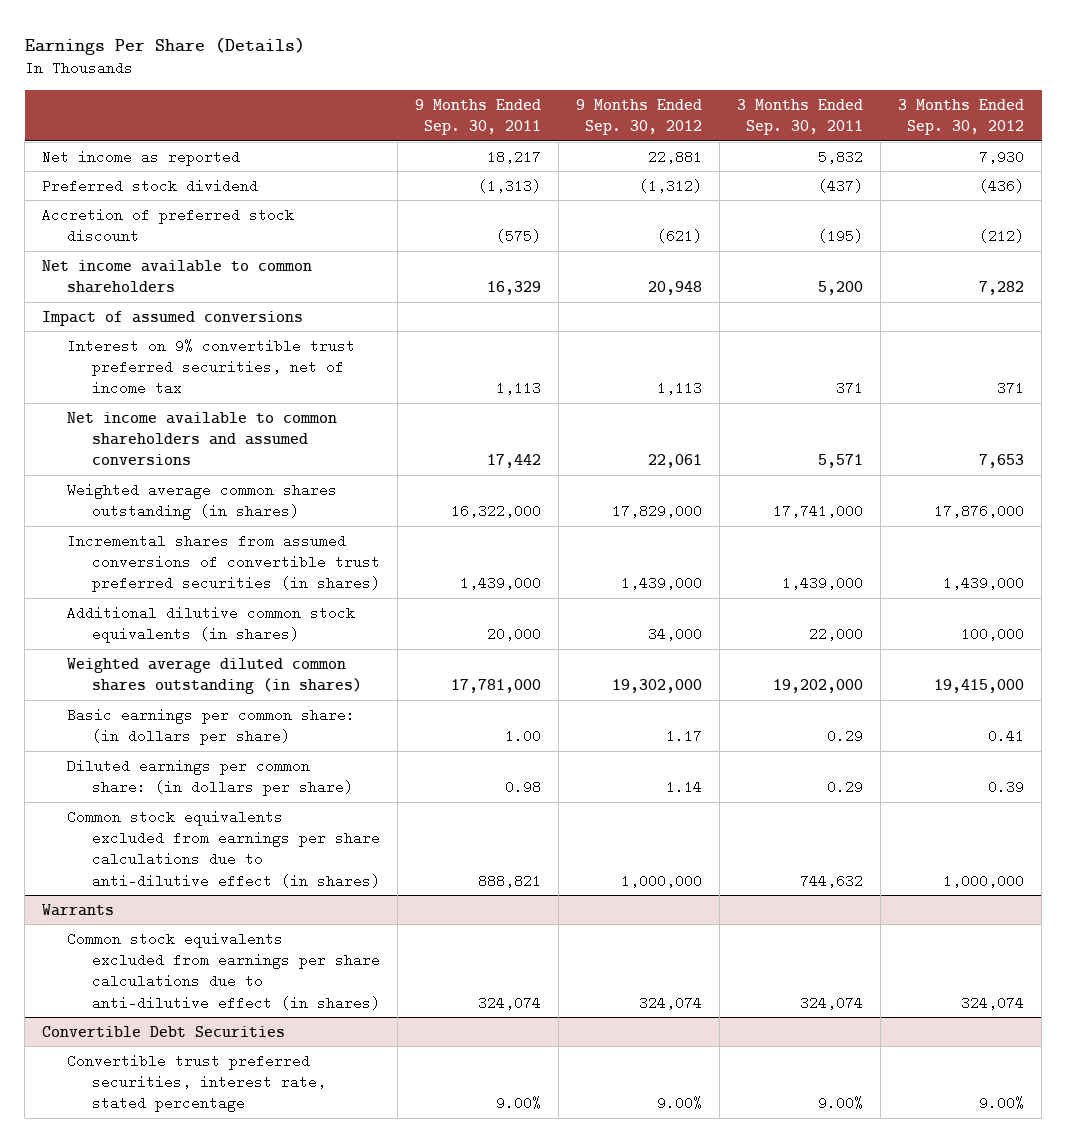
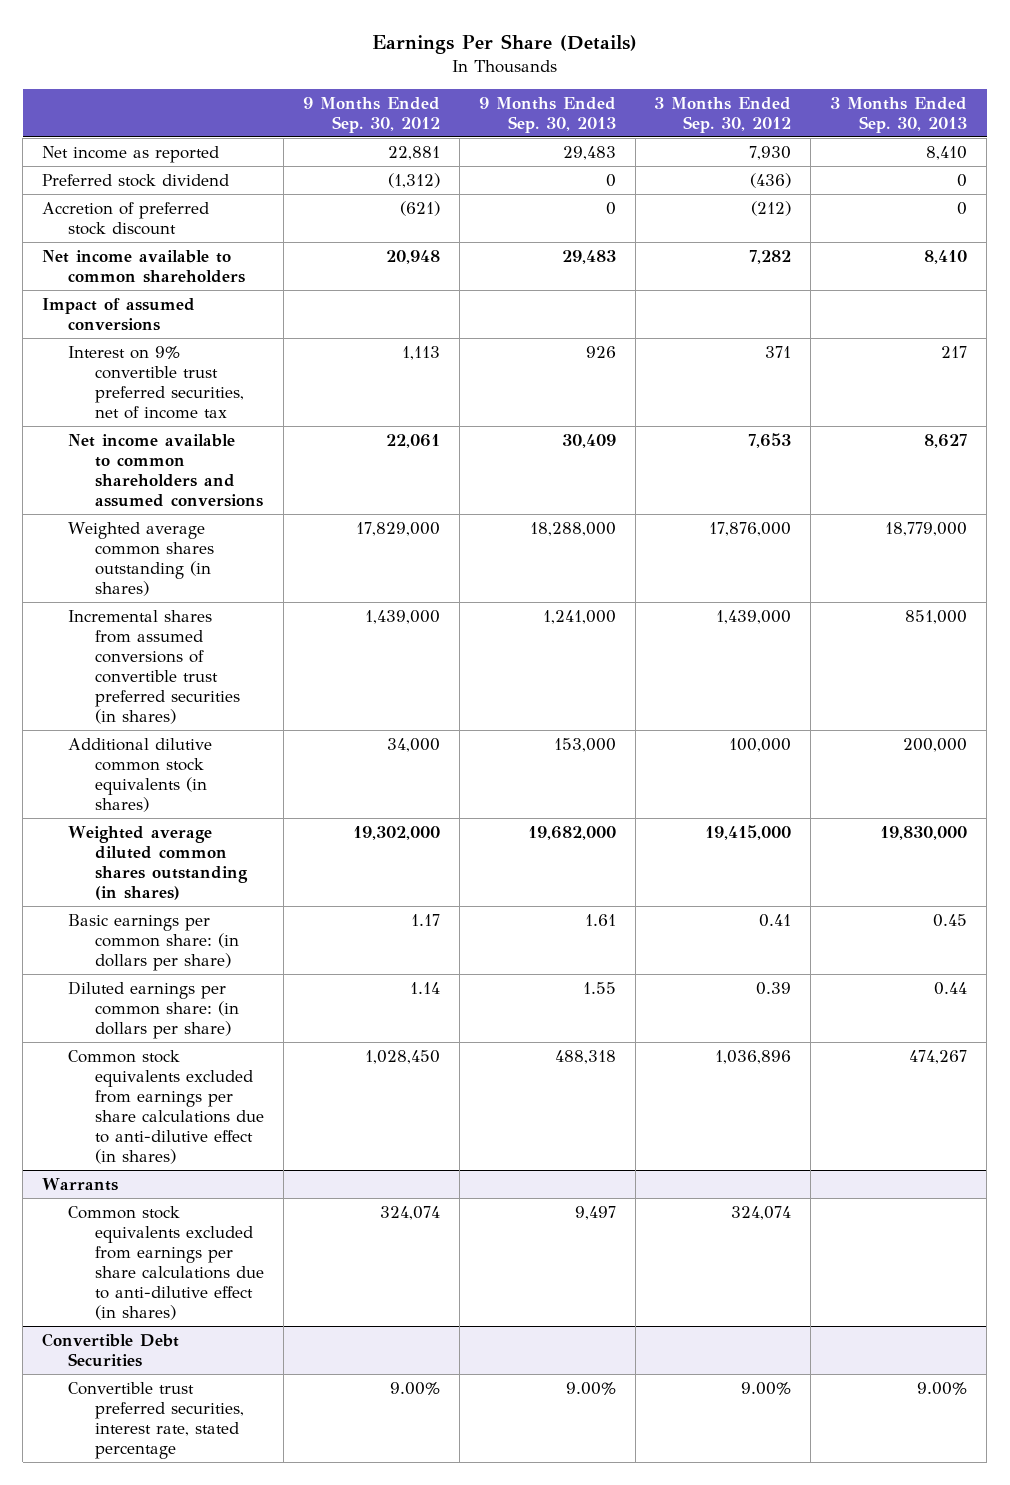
[414,98,541,136] 9 Months Ended Sep. 30, 2011 -> none
[737,98,864,136] 3 Months Ended Sep. 30, 2011 -> none
none -> [478,96,616,133] 9 Months Ended Sep. 30, 2013
none -> [830,96,968,133] 3 Months Ended Sep. 30, 2013
[621,873,703,888] 1,000,000 -> [364,1049,440,1064] 1,028,450
[943,873,1025,888] 1,000,000 -> [715,1049,792,1064] 1,036,896

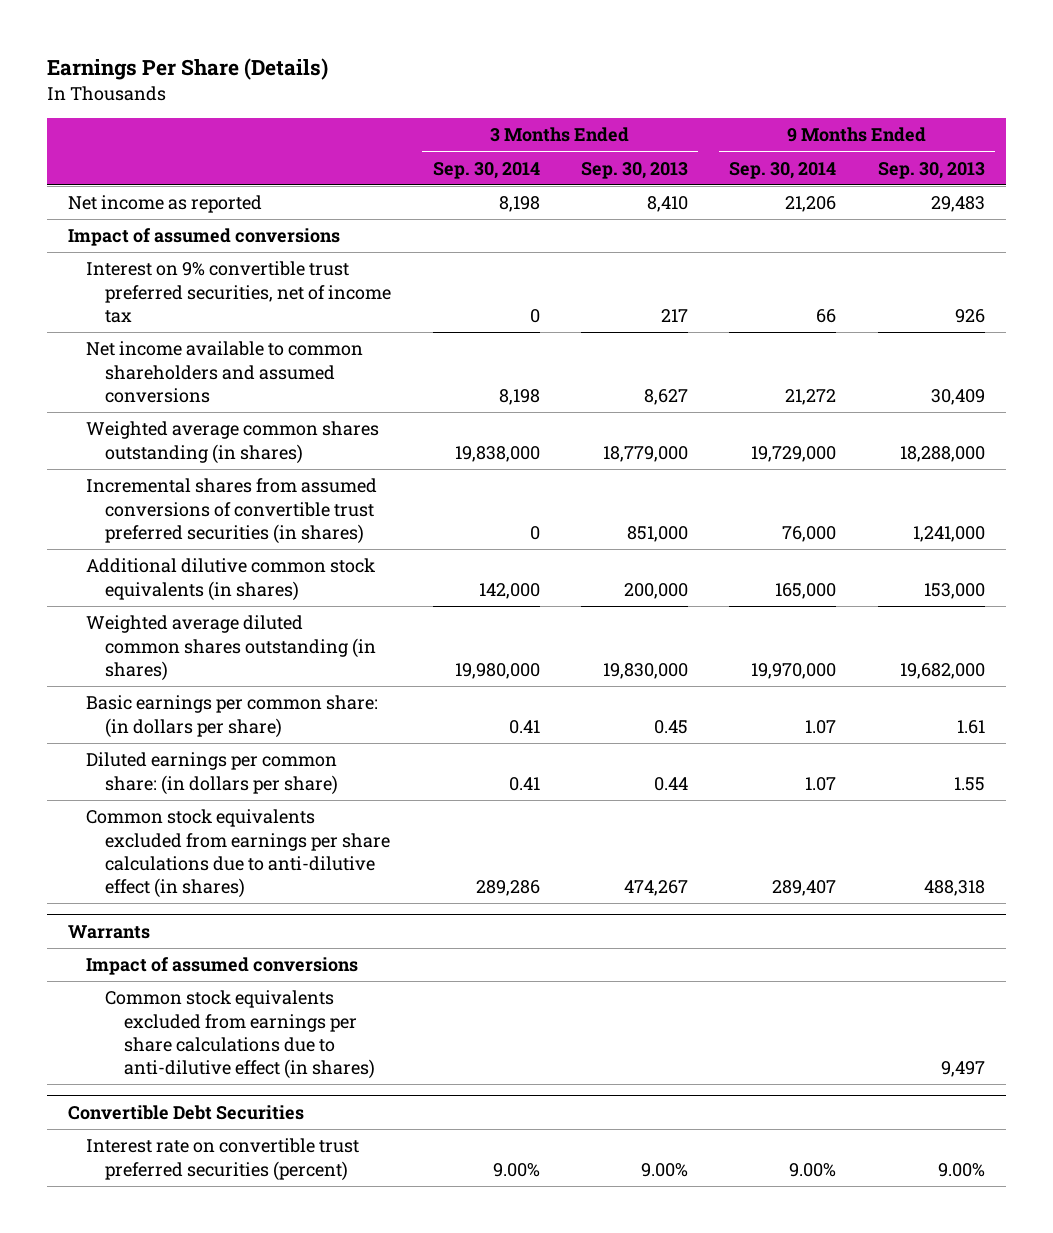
[302,96,440,133] 9 Months Ended Sep. 30, 2012 -> none
[654,96,792,133] 3 Months Ended Sep. 30, 2012 -> none
none -> [432,161,540,179] Sep. 30, 2014
none -> [729,161,837,179] Sep. 30, 2014
[42,173,230,187] Preferred stock dividend -> none
[42,201,210,235] Accretion of preferred stock discount -> none
[42,249,246,283] Net income available to common shareholders -> none
none -> [86,957,359,976] Impact of assumed conversions
[68,1381,244,1459] Convertible trust preferred securities, interest rate, stated percentage -> [86,1138,360,1181] Interest rate on convertible trust preferred securities (percent)

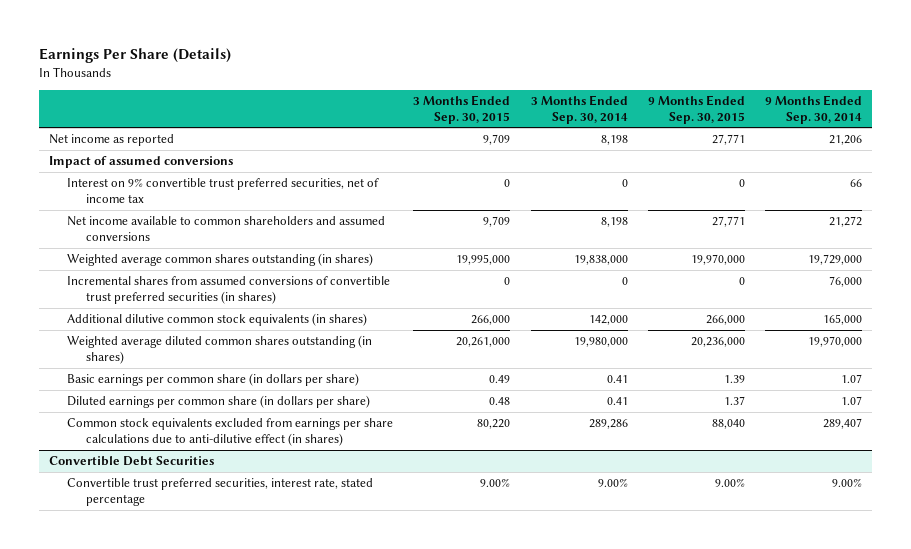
[580,161,688,179] Sep. 30, 2013 -> none
[877,161,985,179] Sep. 30, 2013 -> none
none -> [413,94,511,124] 3 Months Ended Sep. 30, 2015
none -> [647,94,745,124] 9 Months Ended Sep. 30, 2015
[86,695,379,738] Basic earnings per common share: (in dollars per share) -> [67,373,360,387] Basic earnings per common share (in dollars per share)
[86,752,339,795] Diluted earnings per common share: (in dollars per share) -> [67,395,371,409] Diluted earnings per common share (in dollars per share)
[67,924,150,939] Warrants -> none
[86,957,359,976] Impact of assumed conversions -> none
[105,990,375,1080] Common stock equivalents excluded from earnings per share calculations due to anti-dilutive effect (in shares) -> none
[86,1138,360,1181] Interest rate on convertible trust preferred securities (percent) -> [67,478,374,506] Convertible trust preferred securities, interest rate, stated percentage

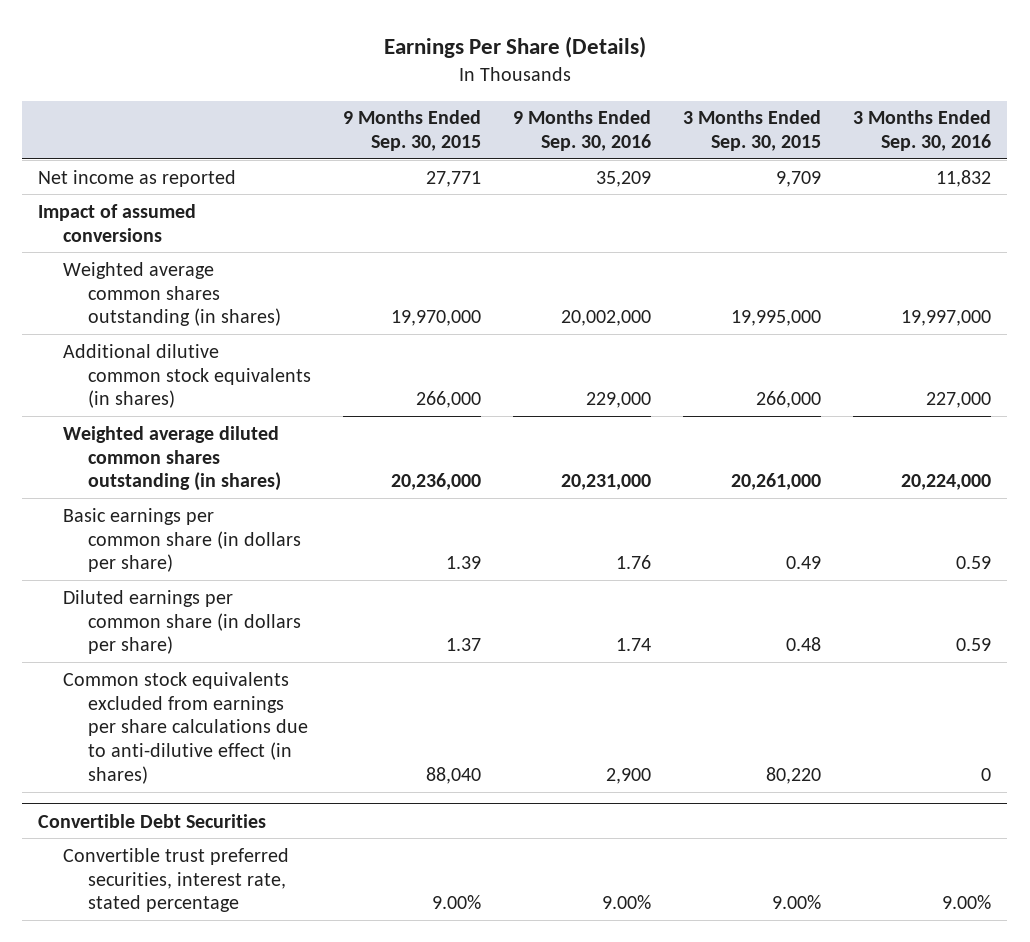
[530,94,628,124] 3 Months Ended Sep. 30, 2014 -> none
[765,94,863,124] 9 Months Ended Sep. 30, 2014 -> none
none -> [513,110,652,152] 9 Months Ended Sep. 30, 2016
none -> [853,110,992,152] 3 Months Ended Sep. 30, 2016
[67,178,380,203] Interest on 9% convertible trust preferred securities, net of income tax -> none
[67,216,386,241] Net income available to common shareholders and assumed conversions -> none
[67,276,391,304] Incremental shares from assumed conversions of convertible trust preferred securities (in shares) -> none

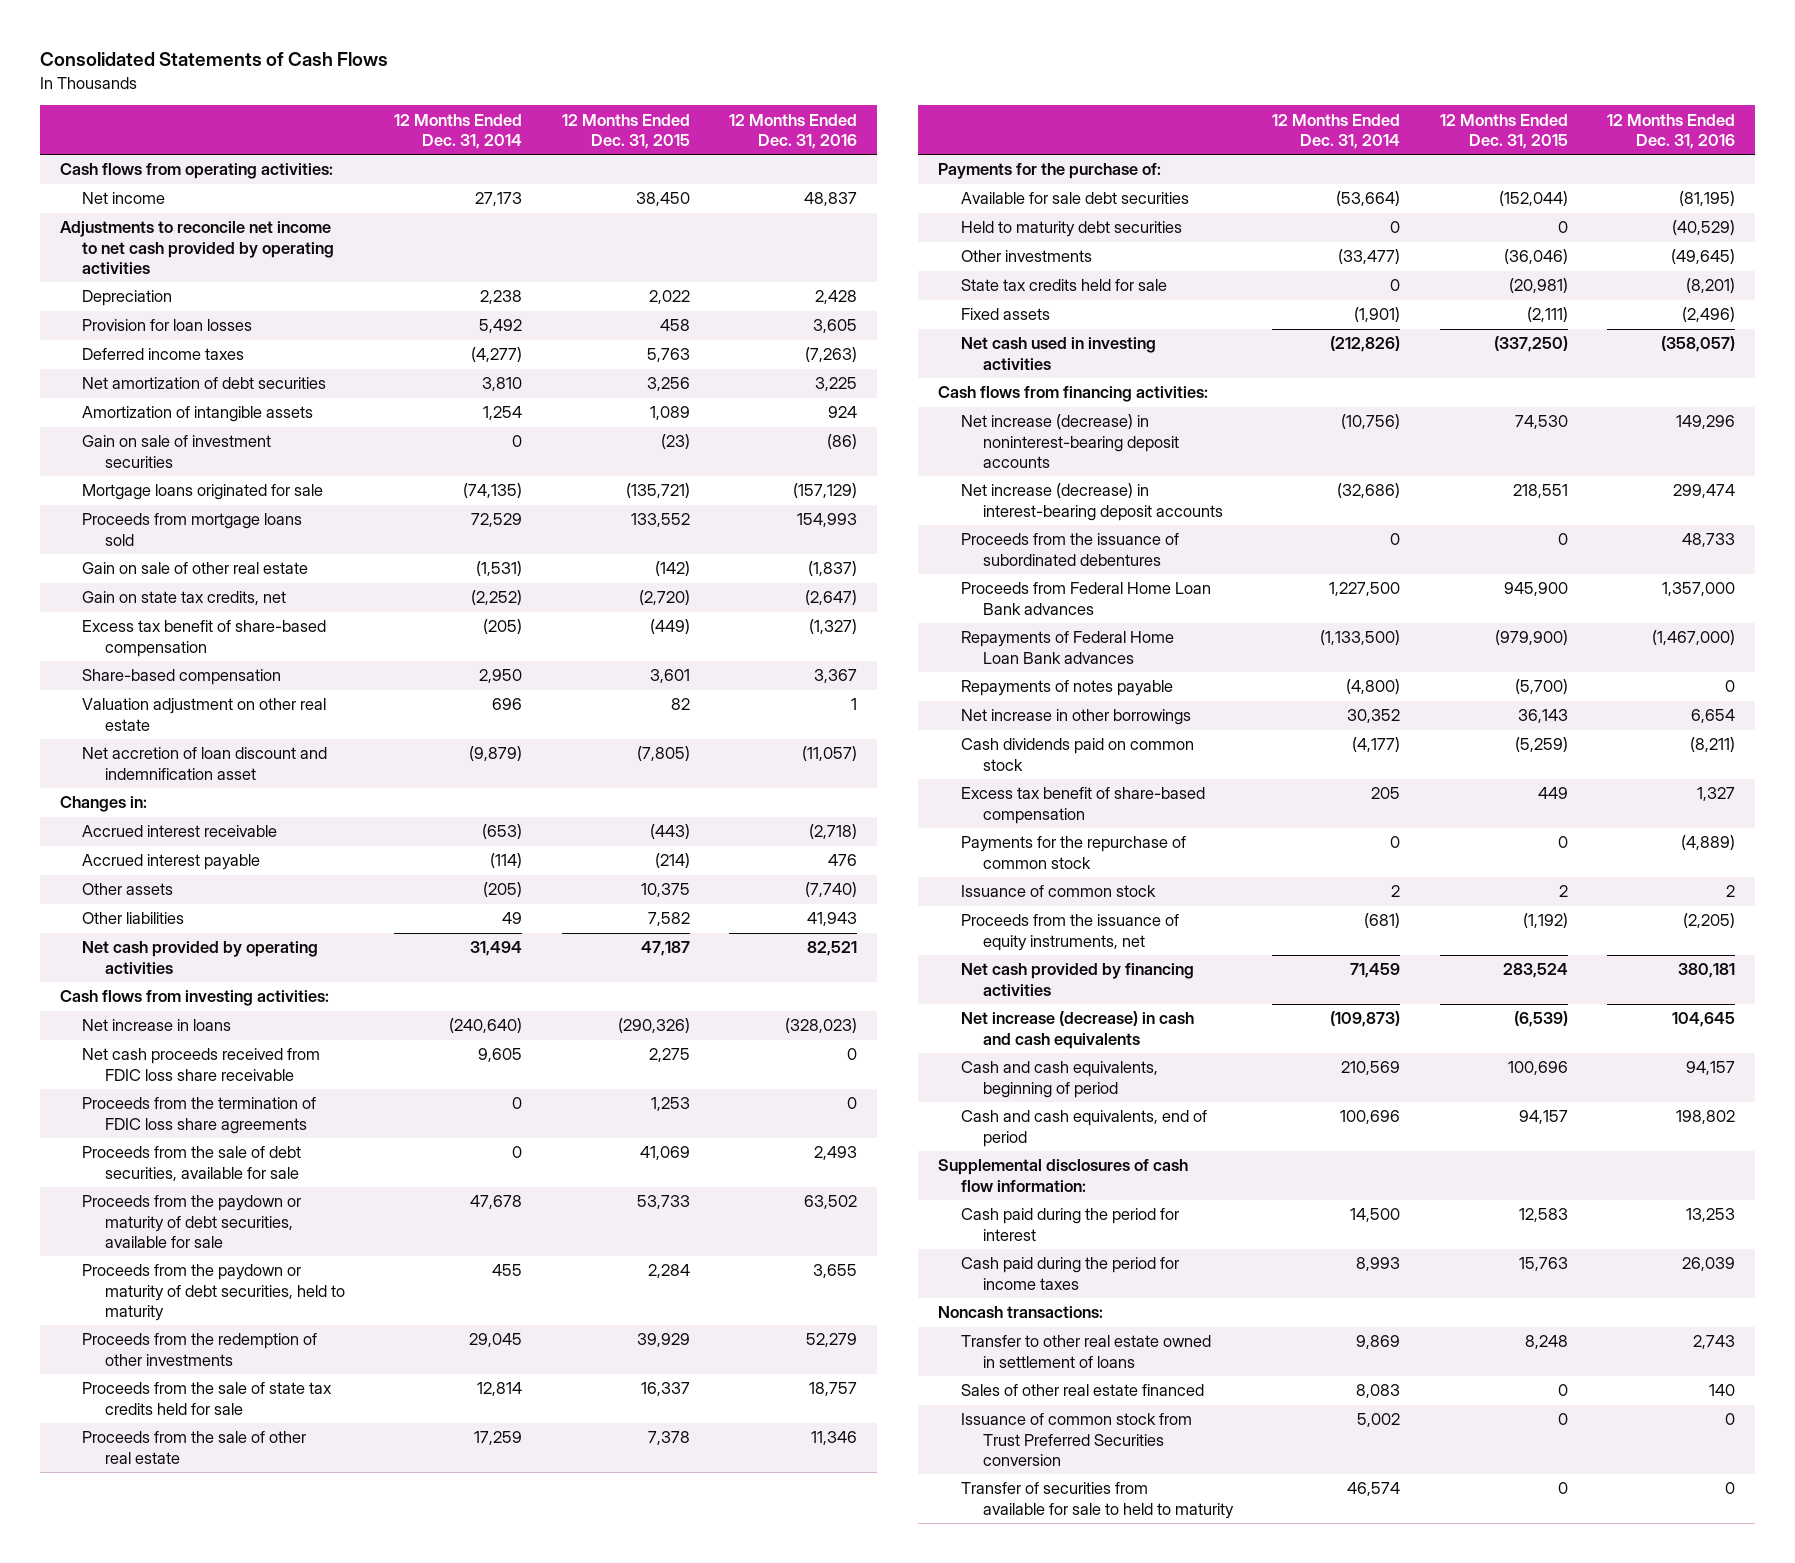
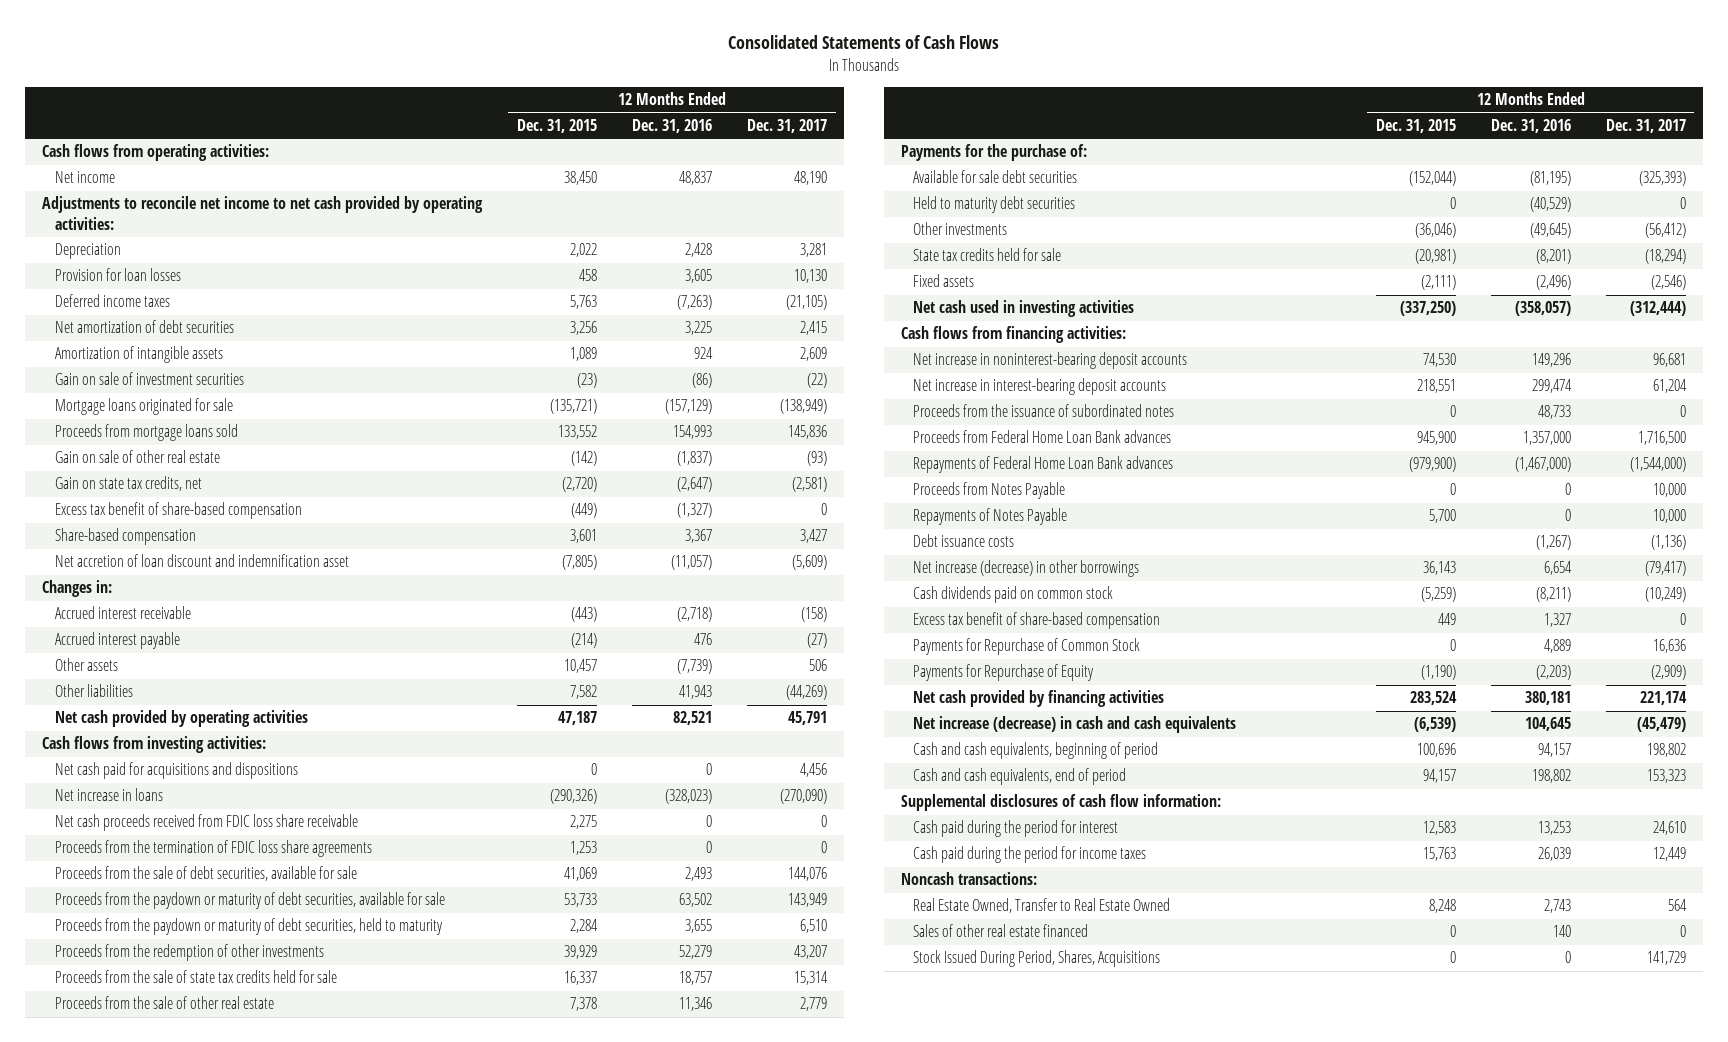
[394,113,523,149] 12 Months Ended Dec. 31, 2014 -> none
none -> [746,118,827,133] Dec. 31, 2017
[60,221,335,274] Adjustments to reconcile net income to net cash provided by operating activities -> [42,196,484,230] Adjustments to reconcile net income to net cash provided by operating activities:
[82,698,327,731] Valuation adjustment on other real estate -> none
[640,883,690,898] 10,375 -> [564,659,598,674] 10,457
[805,882,858,898] (7,740) -> [677,659,713,675] (7,739)
none -> [54,762,298,780] Net cash paid for acquisitions and dispositions
[960,414,1179,468] Net increase (decrease) in noninterest-bearing deposit accounts -> [913,352,1188,370] Net increase in noninterest-bearing deposit accounts
[960,483,1223,521] Net increase (decrease) in interest-bearing deposit accounts -> [913,378,1167,396] Net increase in interest-bearing deposit accounts
[960,533,1179,566] Proceeds from the issuance of subordinated debentures -> [913,404,1175,418] Proceeds from the issuance of subordinated notes
none -> [913,482,1066,500] Proceeds from Notes Payable
[960,680,1173,697] Repayments of notes payable -> [913,508,1068,526] Repayments of Notes Payable
[1514,679,1568,695] (5,700) -> [1428,509,1456,524] 5,700
none -> [913,534,1015,548] Debt issuance costs
[960,709,1191,726] Net increase in other borrowings -> [913,560,1140,578] Net increase (decrease) in other borrowings
[960,885,1156,898] Issuance of common stock -> none
[960,914,1179,951] Proceeds from the issuance of equity instruments, net -> none
[960,836,1186,869] Payments for the repurchase of common stock -> [913,638,1141,656] Payments for Repurchase of Common Stock
[1681,835,1736,851] (4,889) -> [1543,639,1571,654] 4,889
none -> [913,664,1095,682] Payments for Repurchase of Equity
[960,1335,1211,1368] Transfer to other real estate owned in settlement of loans -> [913,898,1171,914] Real Estate Owned, Transfer to Real Estate Owned
[960,1413,1192,1466] Issuance of common stock from Trust Preferred Securities conversion -> none
[960,1482,1234,1519] Transfer of securities from available for sale to held to maturity -> none
none -> [913,950,1161,968] Stock Issued During Period, Shares, Acquisitions

